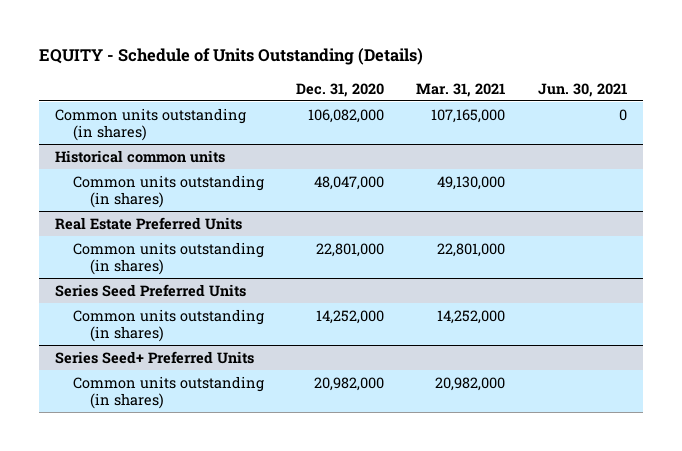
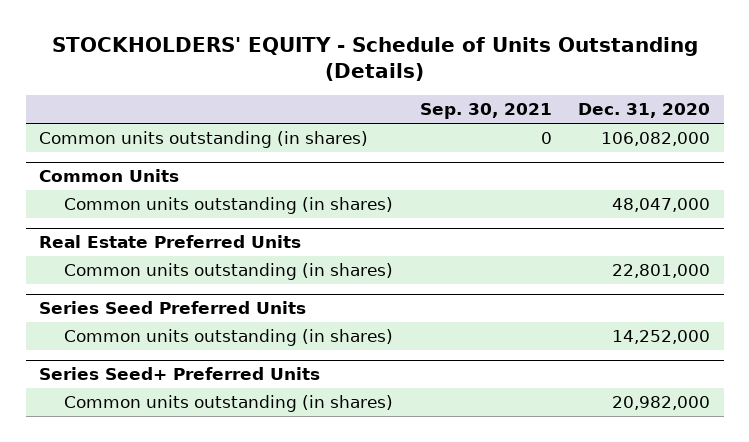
[38,48,423,66] EQUITY - Schedule of Units Outstanding (Details) -> [51,37,698,82] STOCKHOLDERS' EQUITY - Schedule of Units Outstanding (Details)
[416,82,506,97] Mar. 31, 2021 -> none
[537,82,627,97] Jun. 30, 2021 -> none
none -> [419,103,552,120] Sep. 30, 2021
[55,149,226,163] Historical common units -> [39,169,180,183] Common Units

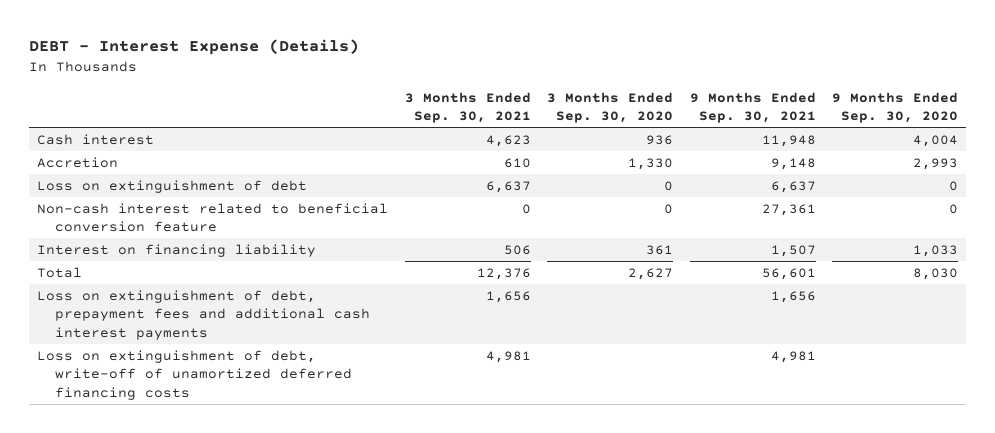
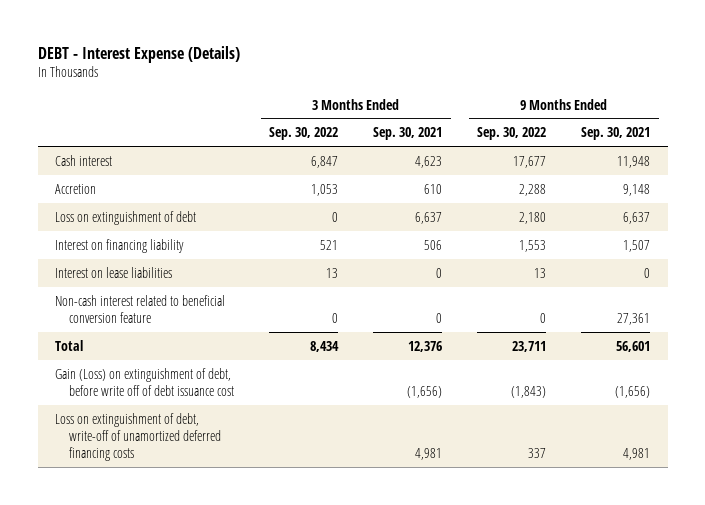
[547,91,674,124] 3 Months Ended Sep. 30, 2020 -> none
[832,91,959,124] 9 Months Ended Sep. 30, 2020 -> none
none -> [269,127,339,141] Sep. 30, 2022
none -> [477,127,547,141] Sep. 30, 2022
none -> [54,266,172,278] Interest on lease liabilities
[37,202,389,233] Non-cash interest related to beneficial conversion feature -> [54,294,225,323] Non-cash interest related to beneficial conversion feature
[37,289,371,340] Loss on extinguishment of debt, prepayment fees and additional cash interest payments -> [54,367,235,396] Gain (Loss) on extinguishment of debt, before write off of debt issuance cost
[485,290,531,303] 1,656 -> [407,385,443,398] (1,656)
[770,290,816,303] 1,656 -> [615,385,651,398] (1,656)

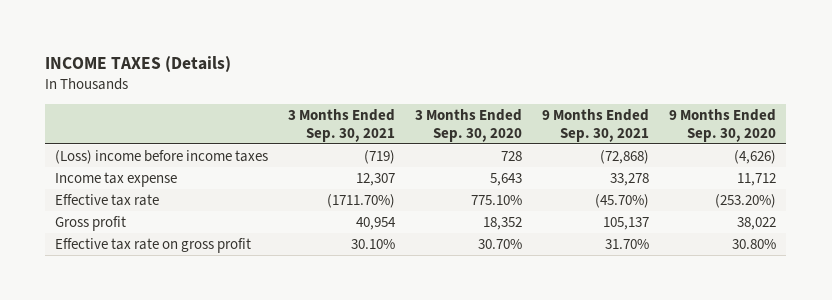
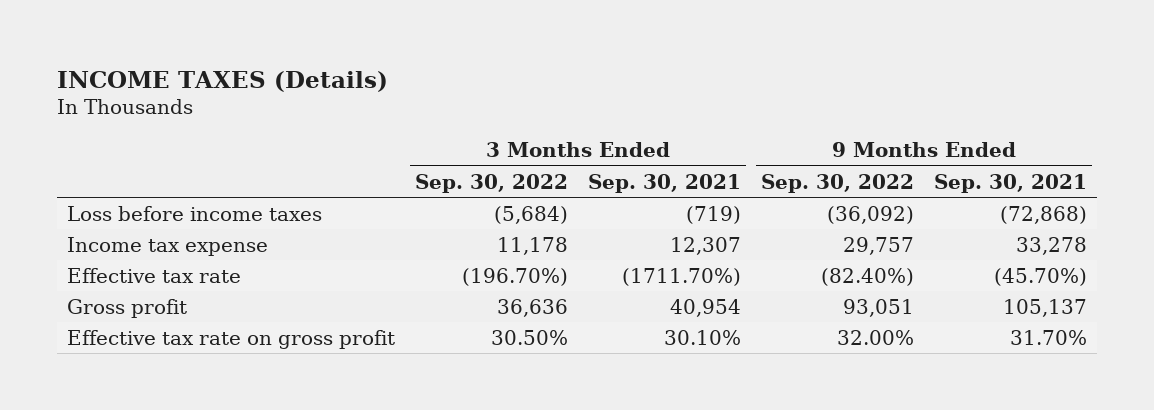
[415,109,523,142] 3 Months Ended Sep. 30, 2020 -> none
[669,109,777,142] 9 Months Ended Sep. 30, 2020 -> none
none -> [415,173,569,193] Sep. 30, 2022
none -> [761,173,915,193] Sep. 30, 2022
[55,150,269,165] (Loss) income before income taxes -> [67,205,323,221] Loss before income taxes

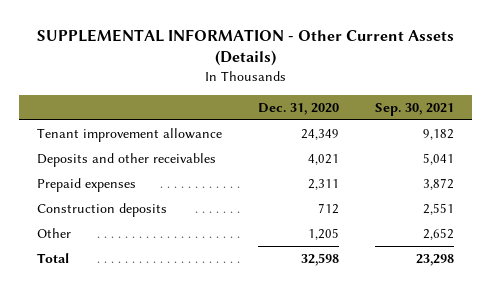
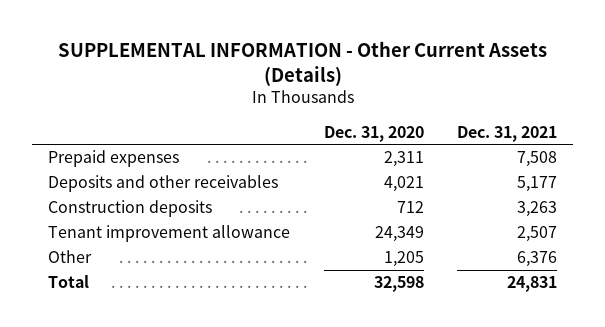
[375,102,455,116] Sep. 30, 2021 -> none
none -> [456,125,557,142] Dec. 31, 2021
[36,152,216,167] Deposits and other receivables -> [48,175,279,193] Deposits and other receivables
[36,127,222,142] Tenant improvement allowance -> [48,225,291,243] Tenant improvement allowance

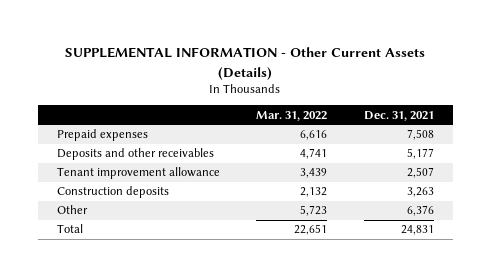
[323,125,424,142] Dec. 31, 2020 -> none
none -> [256,110,328,121] Mar. 31, 2022
[48,200,213,218] Construction deposits -> [56,186,169,199] Construction deposits

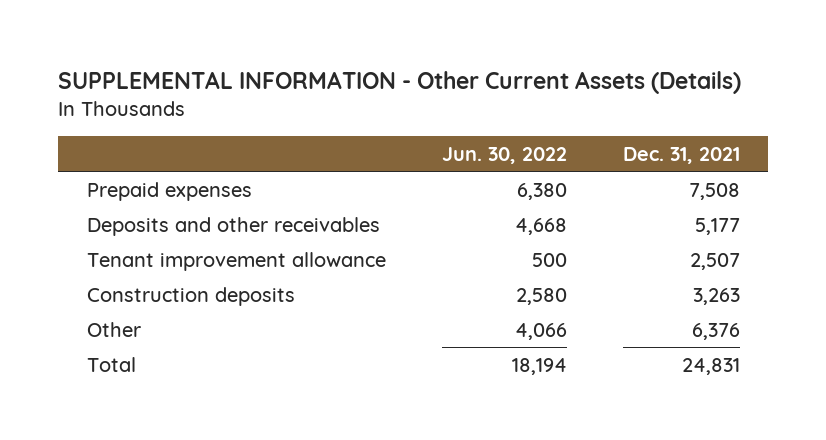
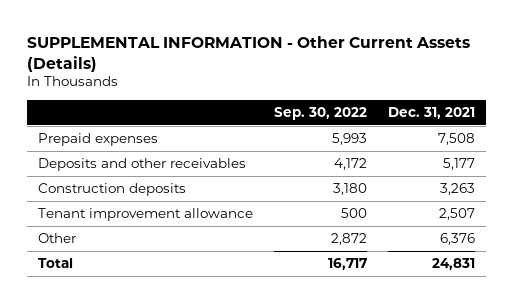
[441,146,567,164] Jun. 30, 2022 -> none
none -> [274,107,368,121] Sep. 30, 2022
[86,251,386,271] Tenant improvement allowance -> [37,208,253,222] Tenant improvement allowance

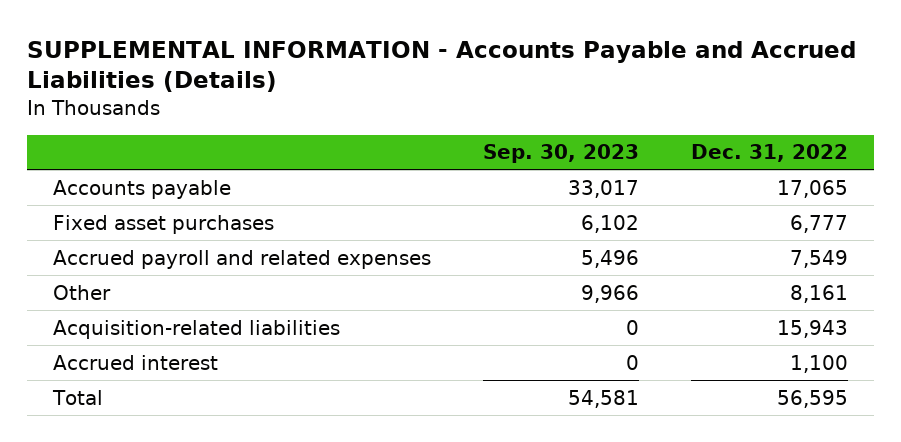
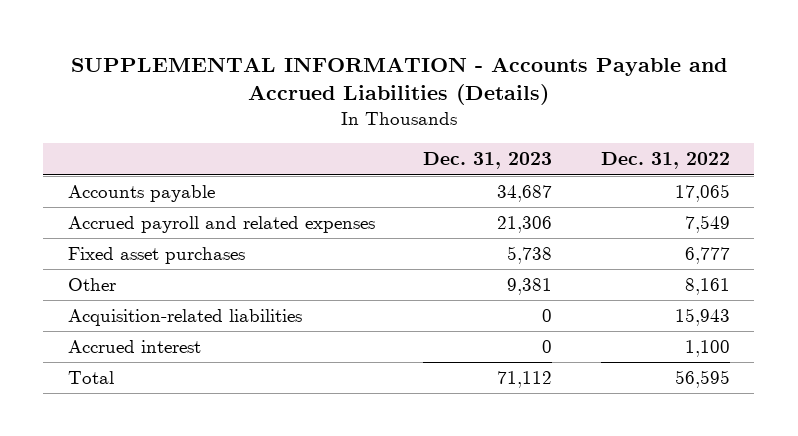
[482,144,639,164] Sep. 30, 2023 -> none
none -> [423,152,553,170] Dec. 31, 2023
[52,214,274,234] Fixed asset purchases -> [67,246,245,264] Fixed asset purchases

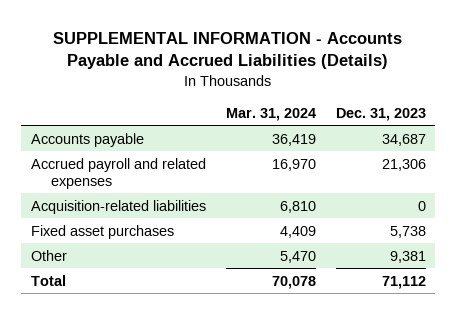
[601,152,731,170] Dec. 31, 2022 -> none
none -> [225,107,316,121] Mar. 31, 2024
[67,308,302,326] Acquisition-related liabilities -> [31,199,207,214] Acquisition-related liabilities
[67,339,201,353] Accrued interest -> none

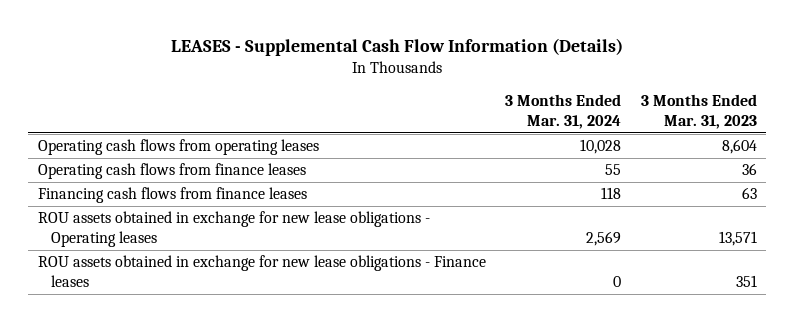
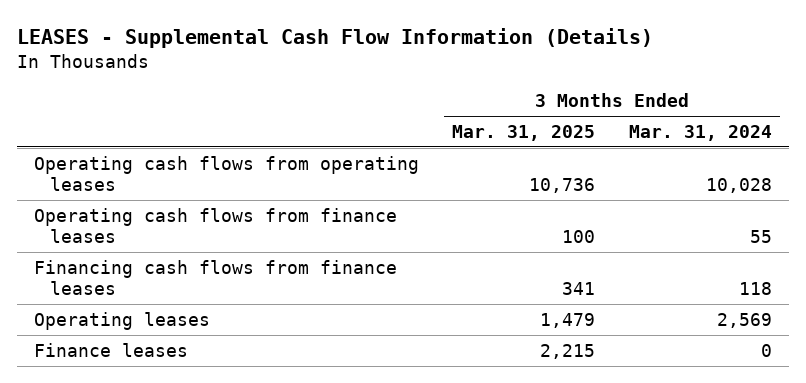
[640,93,757,129] 3 Months Ended Mar. 31, 2023 -> none
none -> [452,124,596,141] Mar. 31, 2025
[37,211,430,248] ROU assets obtained in exchange for new lease obligations - Operating leases -> [34,311,211,330] Operating leases
[37,255,486,288] ROU assets obtained in exchange for new lease obligations - Finance leases -> [34,342,189,357] Finance leases

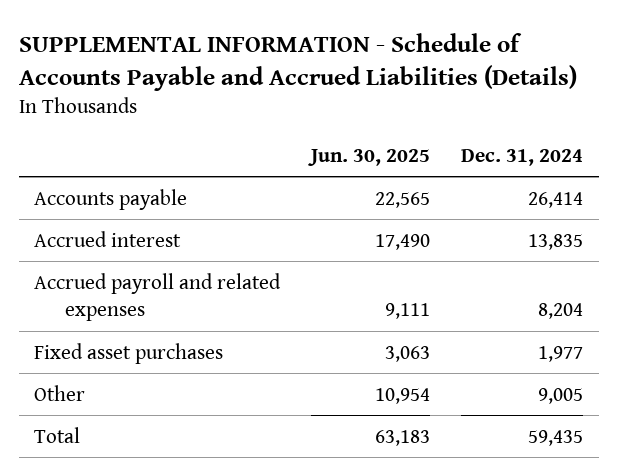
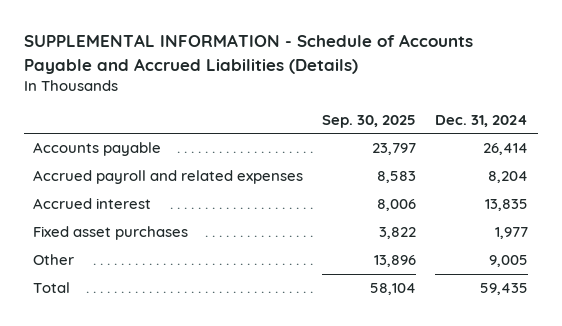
[308,148,431,166] Jun. 30, 2025 -> none
none -> [322,114,417,128] Sep. 30, 2025
[34,230,182,247] Accrued interest -> [33,198,152,210] Accrued interest

